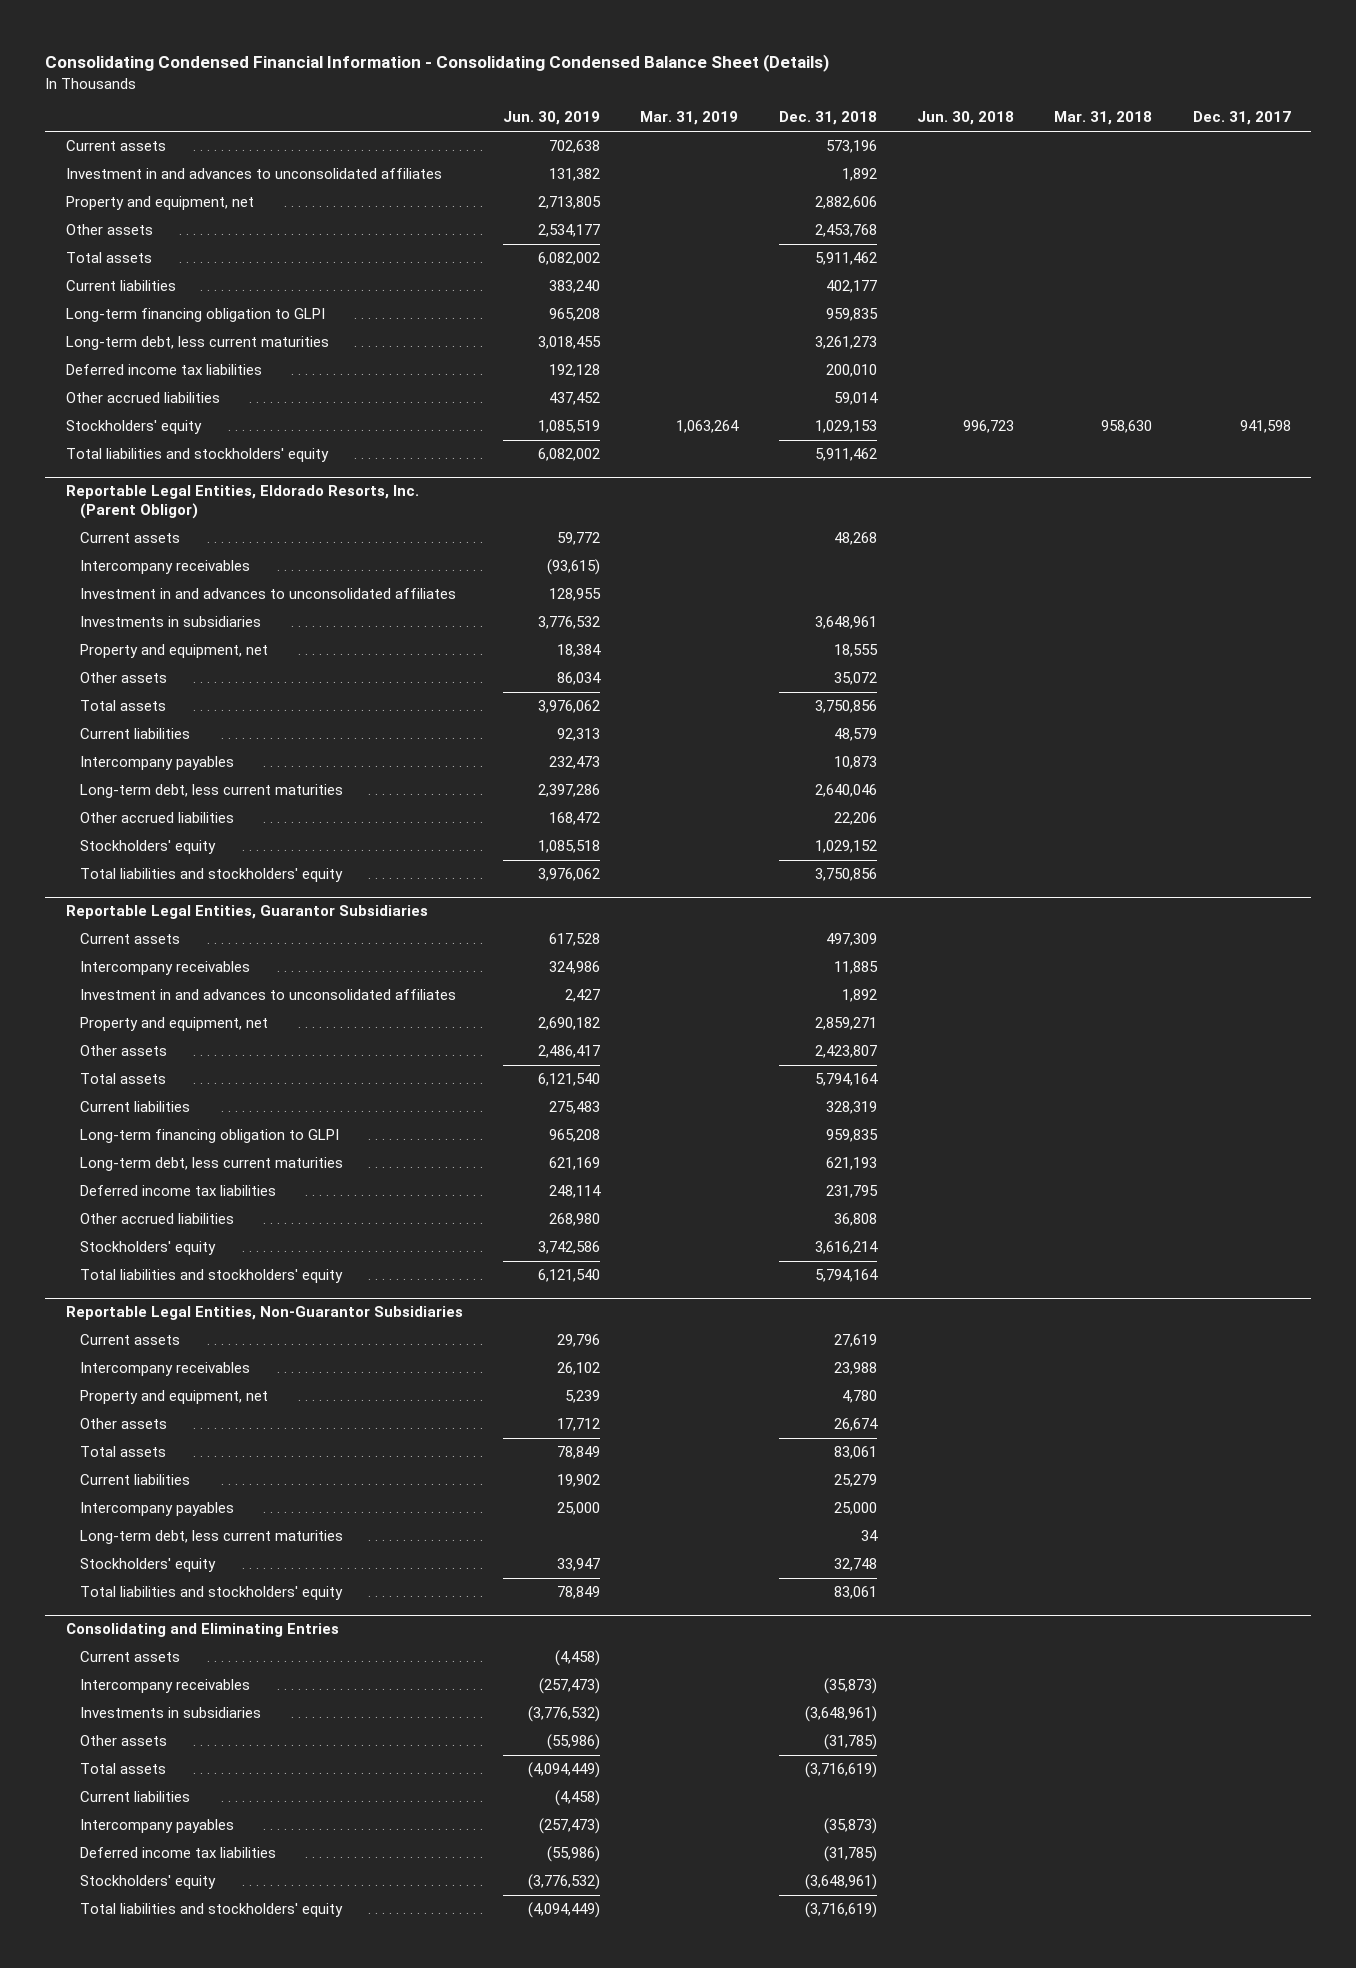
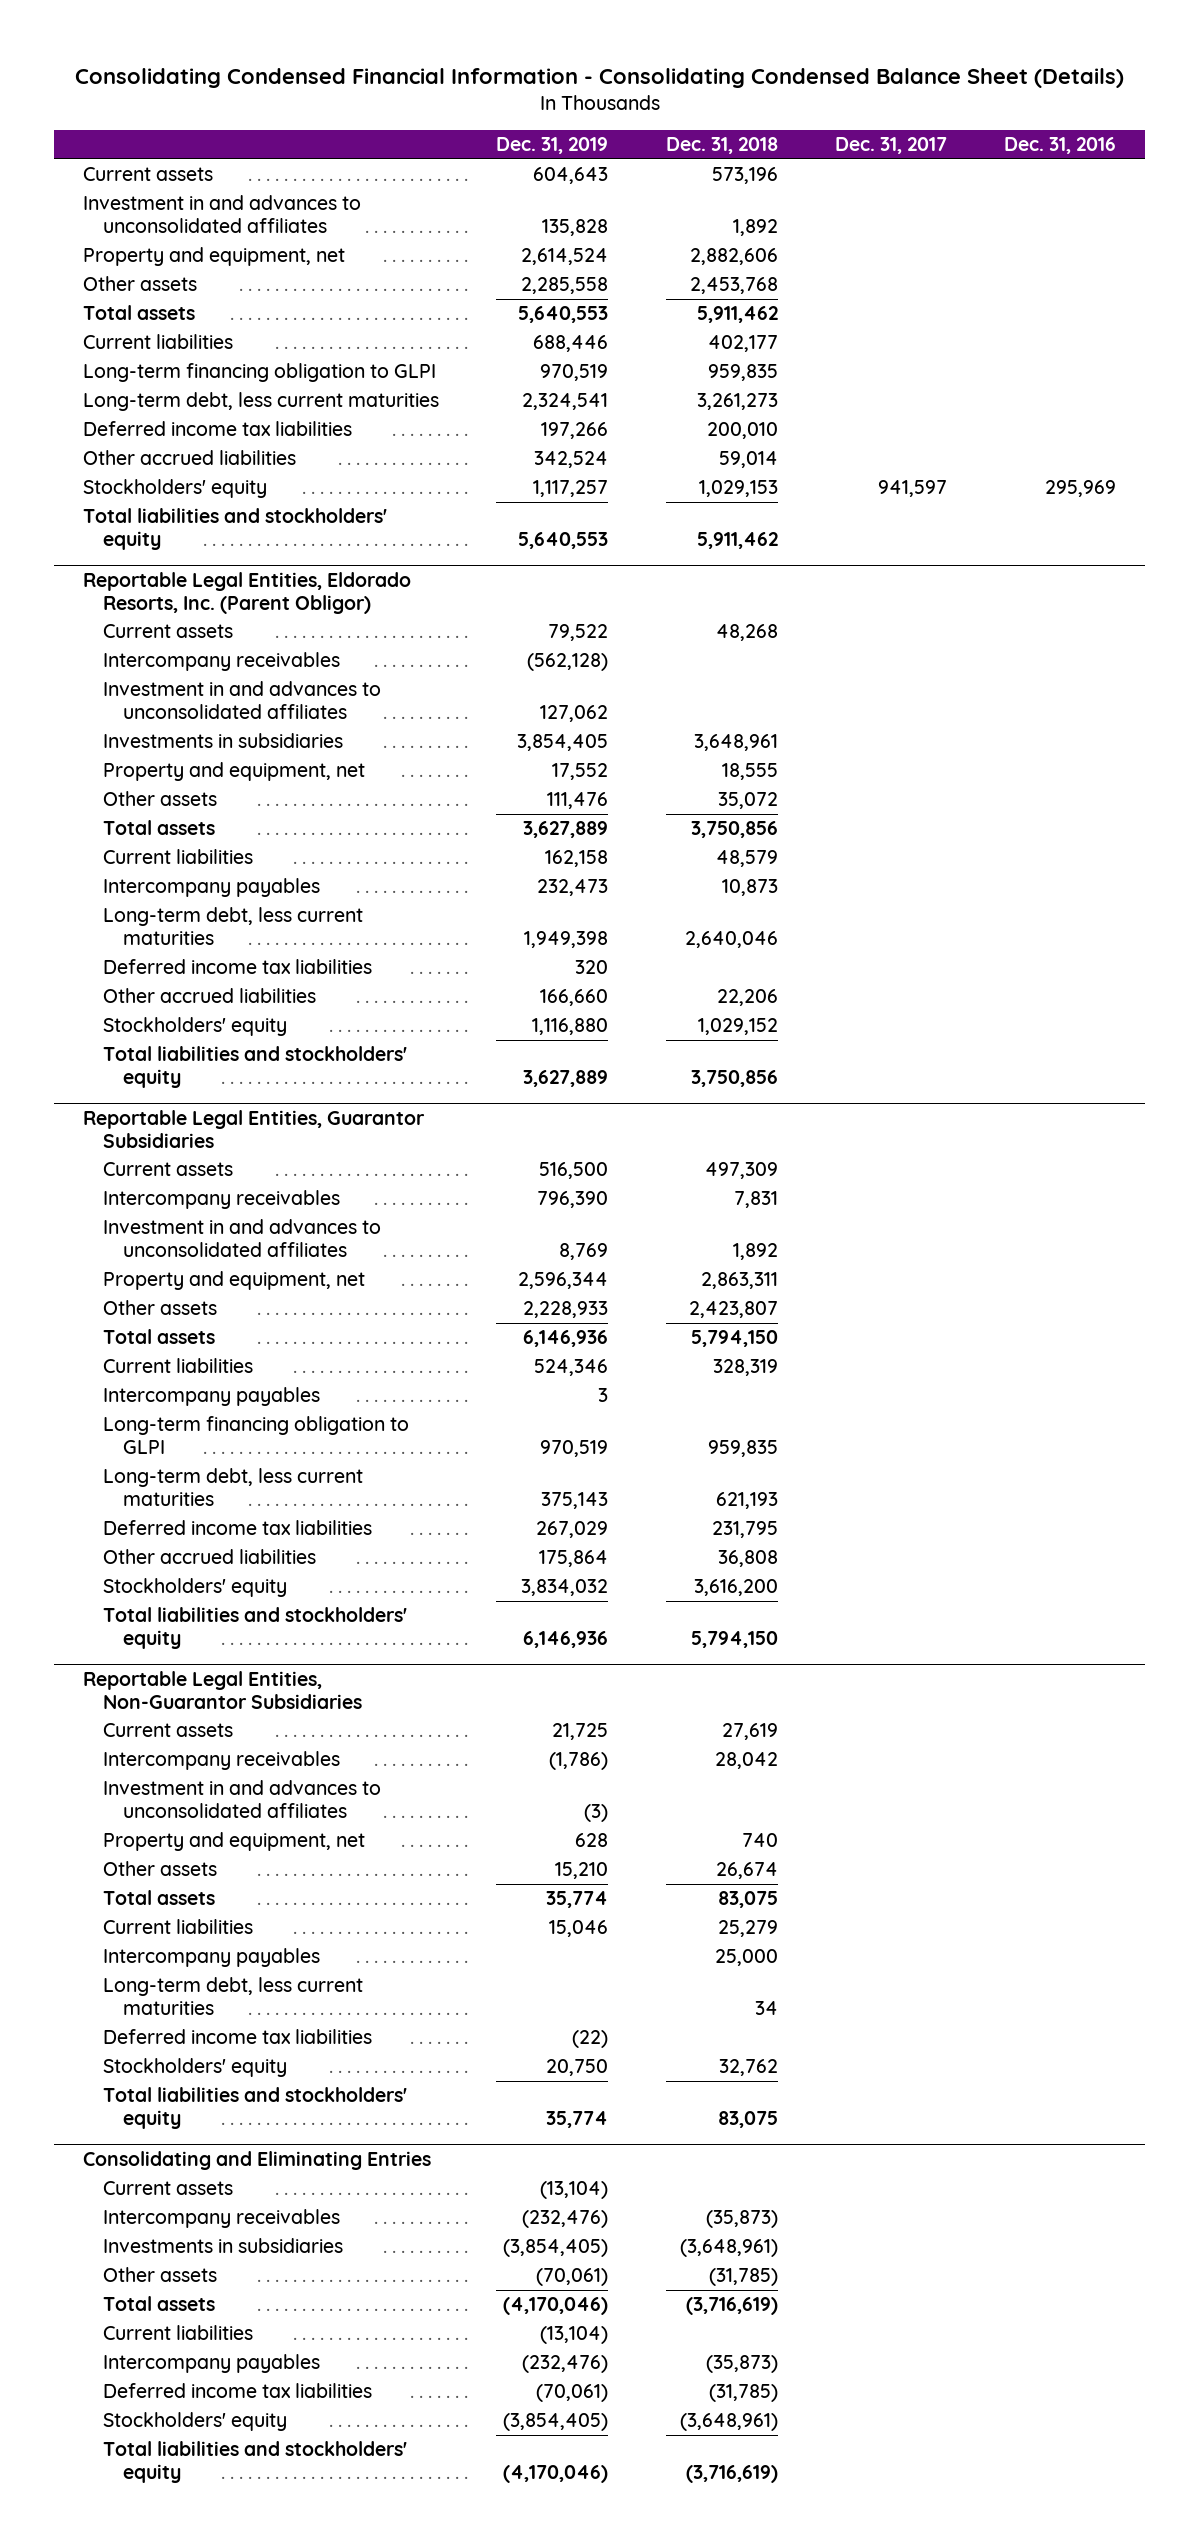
[502,111,600,126] Jun. 30, 2019 -> none
[640,111,739,126] Mar. 31, 2019 -> none
[916,111,1014,126] Jun. 30, 2018 -> none
[1054,111,1153,126] Mar. 31, 2018 -> none
none -> [496,136,609,154] Dec. 31, 2019
none -> [1004,136,1117,154] Dec. 31, 2016
[1239,420,1291,434] 941,598 -> [877,480,947,498] 941,597
none -> [102,959,372,975] Deferred income tax liabilities
[833,961,878,975] 11,885 -> [733,1191,778,1209] 7,831
[814,1017,877,1031] 2,859,271 -> [700,1272,778,1290] 2,863,311
[814,1073,878,1087] 5,794,164 -> [690,1330,778,1348] 5,794,150
none -> [102,1387,320,1407] Intercompany payables
[814,1241,878,1255] 3,616,214 -> [693,1579,778,1597] 3,616,200
[814,1269,878,1283] 5,794,164 -> [690,1631,778,1649] 5,794,150
[833,1362,877,1376] 23,988 -> [714,1752,778,1770] 28,042
none -> [102,1780,381,1819] Investment in and advances to unconsolidated affiliates
[841,1390,877,1404] 4,780 -> [741,1833,778,1848] 740
[833,1446,877,1460] 83,061 -> [717,1891,778,1909] 83,075
none -> [102,2029,372,2045] Deferred income tax liabilities
[833,1558,877,1572] 32,748 -> [718,2059,778,2077] 32,762
[833,1586,877,1600] 83,061 -> [717,2111,778,2129] 83,075

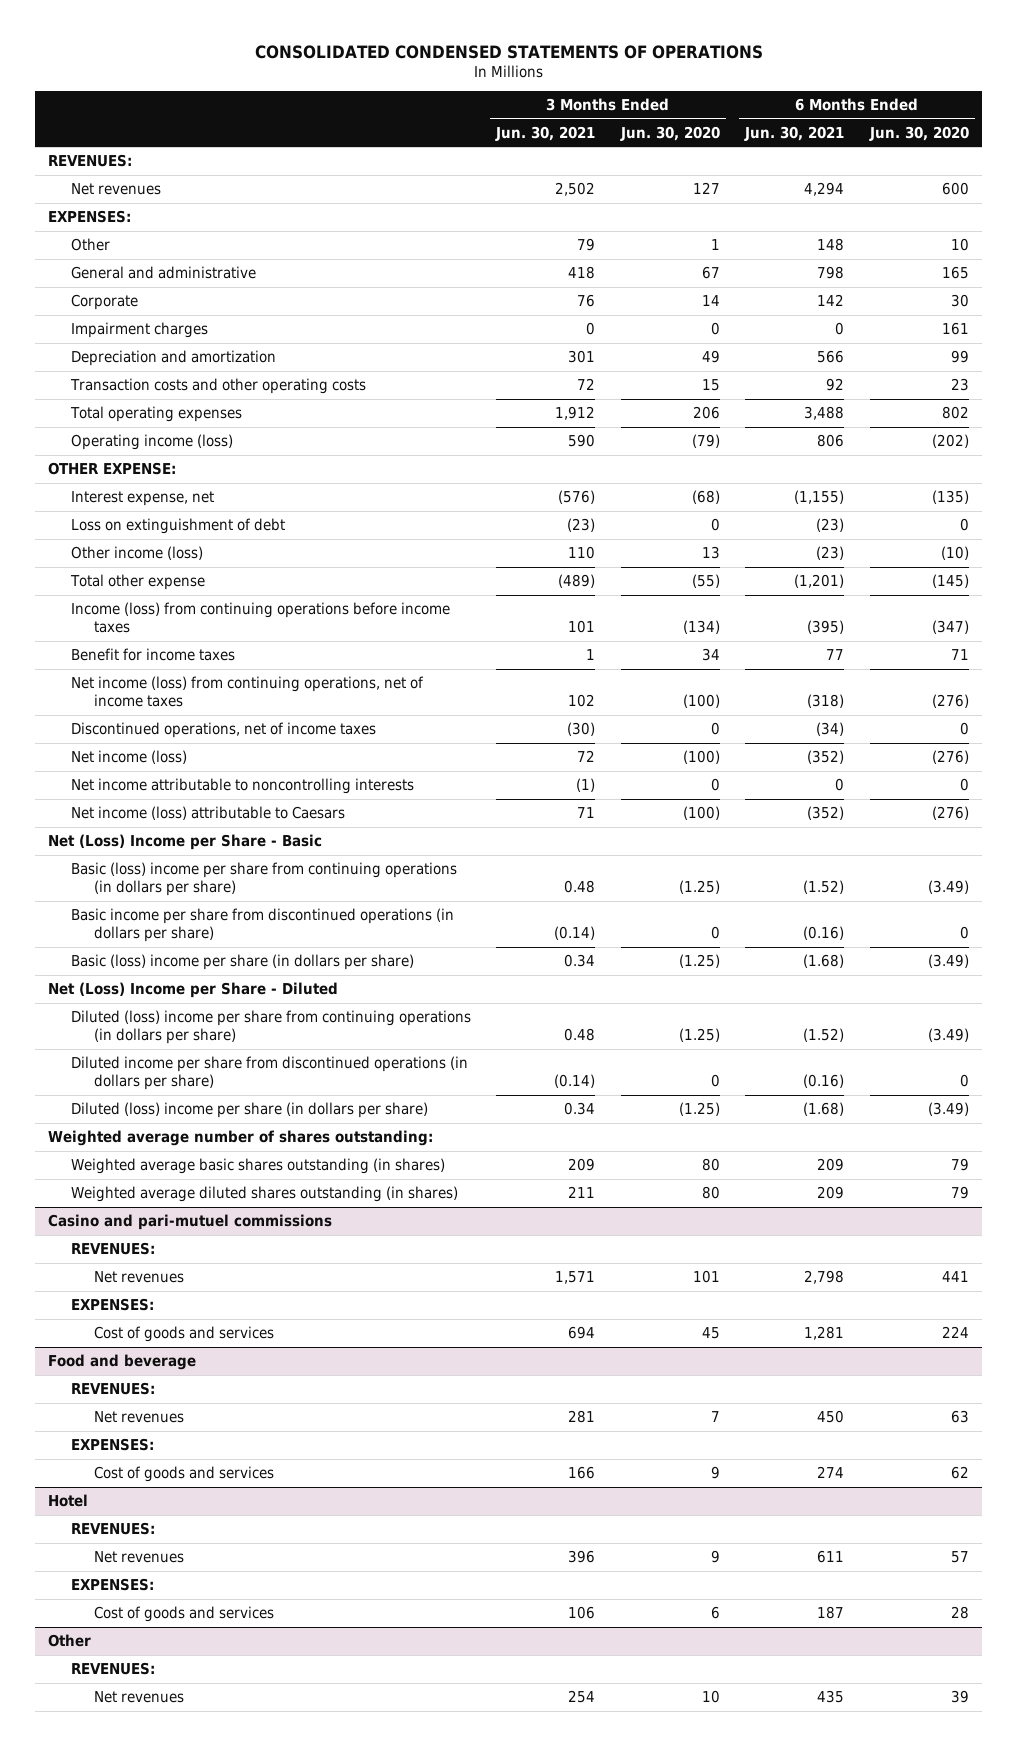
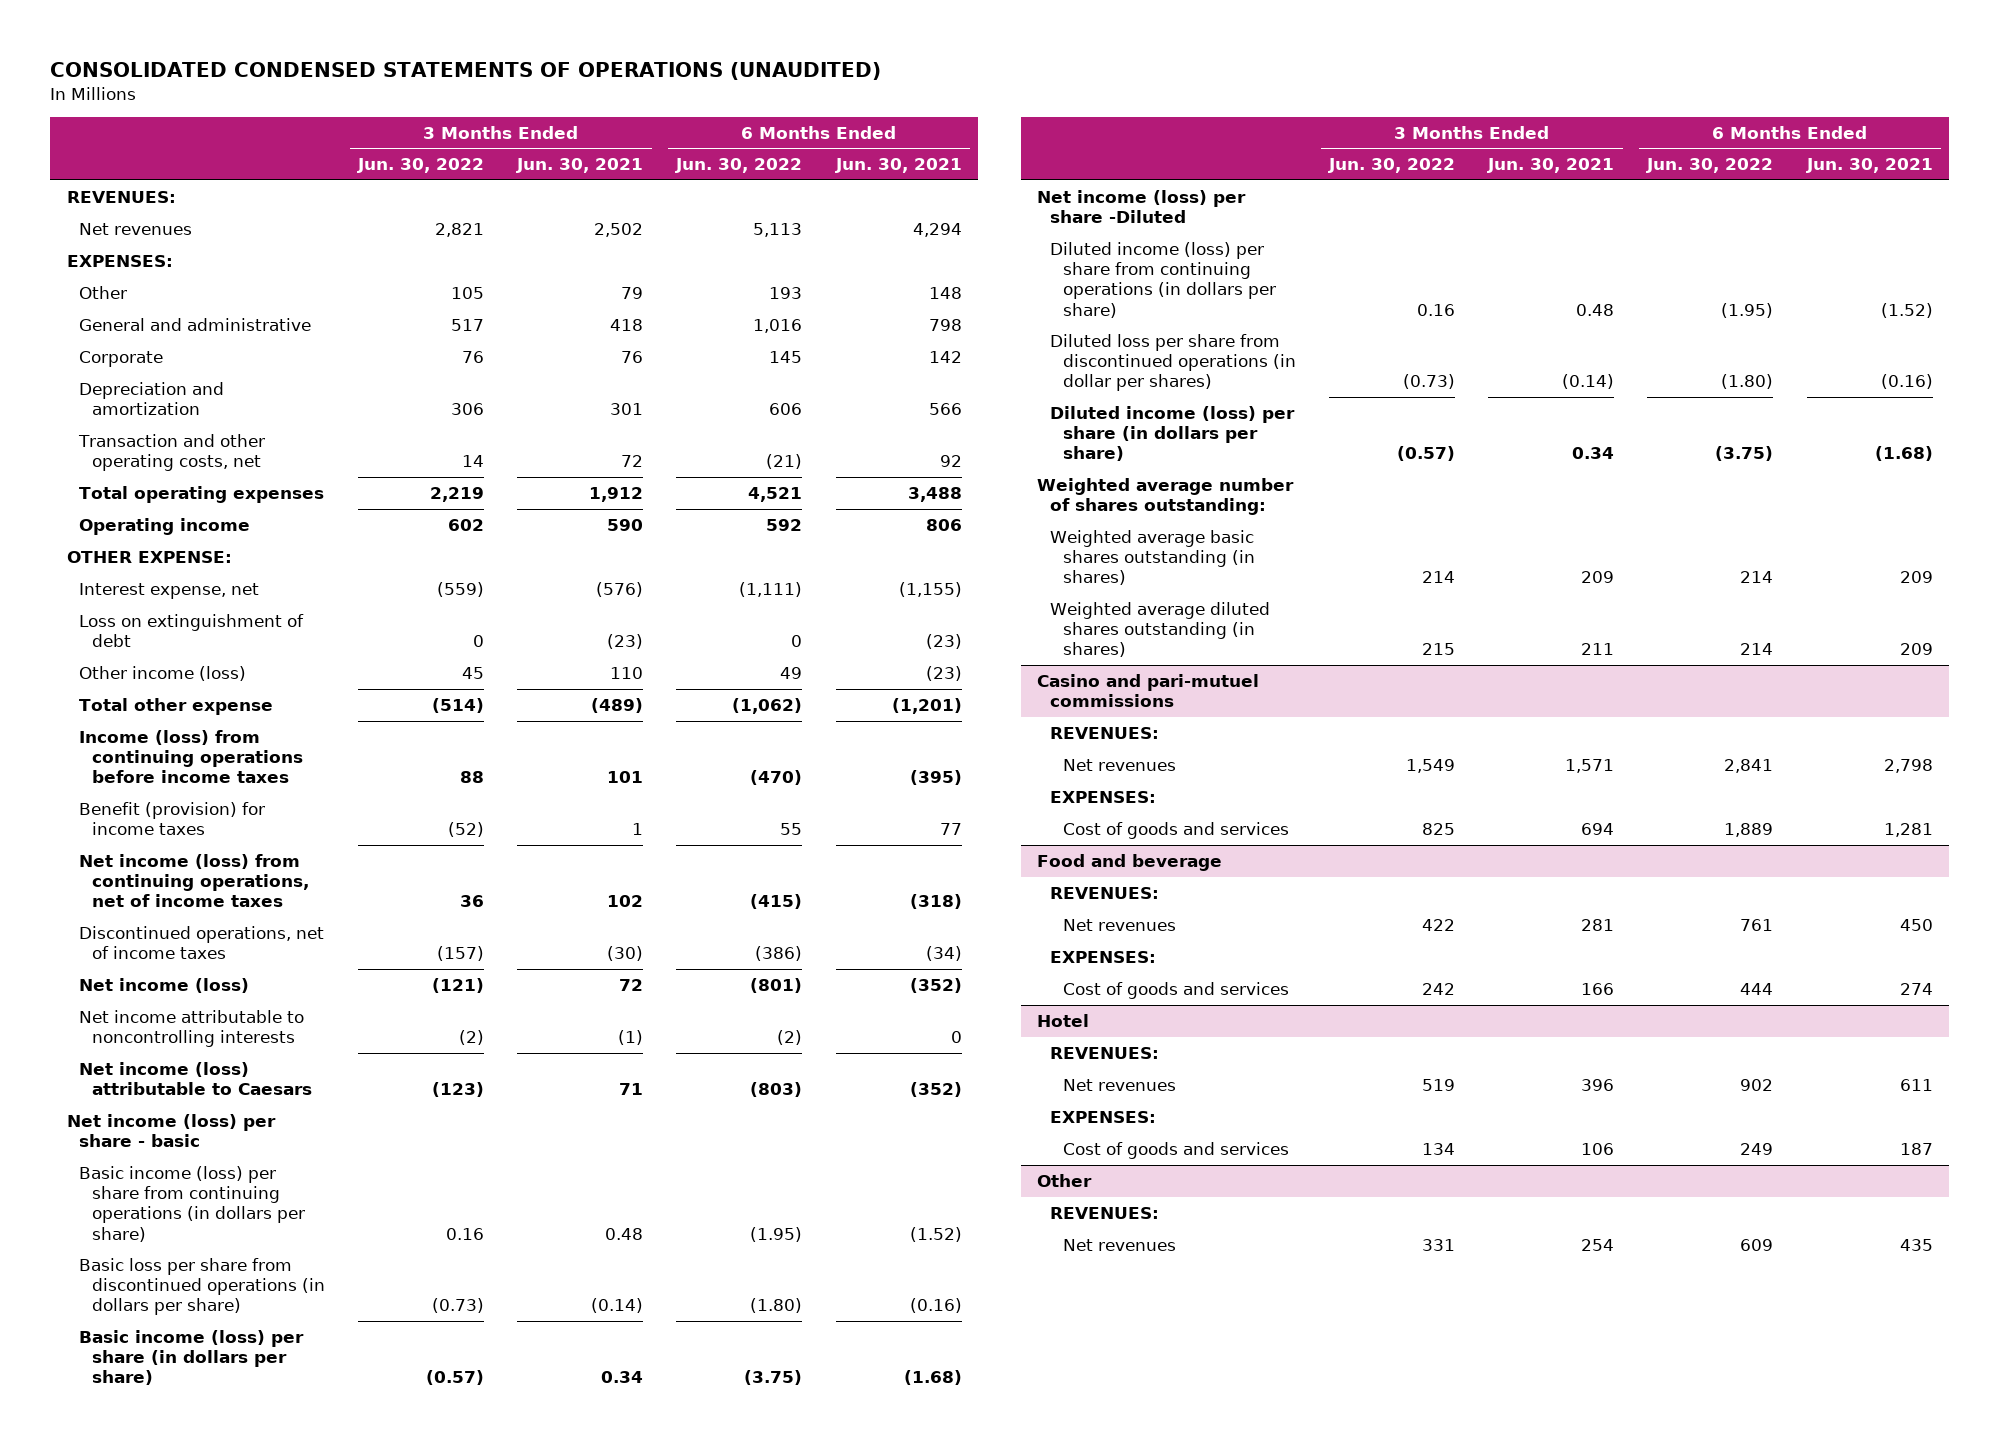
[254,44,763,59] CONSOLIDATED CONDENSED STATEMENTS OF OPERATIONS -> [49,61,881,80] CONSOLIDATED CONDENSED STATEMENTS OF OPERATIONS (UNAUDITED)
[619,125,720,141] Jun. 30, 2020 -> none
[868,125,969,141] Jun. 30, 2020 -> none
none -> [357,158,485,174] Jun. 30, 2022
none -> [675,158,803,174] Jun. 30, 2022
[70,322,208,339] Impairment charges -> none
[69,378,366,395] Transaction costs and other operating costs -> [78,434,266,472] Transaction and other operating costs, net
[70,434,233,451] Operating income (loss) -> [79,518,251,536] Operating income
[70,648,235,662] Benefit for income taxes -> [79,802,266,836] Benefit (provision) for income taxes
[48,834,323,851] Net (Loss) Income per Share - Basic -> [66,1114,276,1148] Net income (loss) per share - basic
[70,862,457,897] Basic (loss) income per share from continuing operations (in dollars per share) -> [79,1166,306,1242] Basic income (loss) per share from continuing operations (in dollars per share)
[70,908,454,943] Basic income per share from discontinued operations (in dollars per share) -> [79,1258,326,1316] Basic loss per share from discontinued operations (in dollars per share)
[70,954,414,971] Basic (loss) income per share (in dollars per share) -> [79,1330,305,1386] Basic income (loss) per share (in dollars per share)
[48,982,339,999] Net (Loss) Income per Share - Diluted -> [1037,190,1247,224] Net income (loss) per share -Diluted
[70,1010,471,1045] Diluted (loss) income per share from continuing operations (in dollars per share) -> [1050,242,1277,318] Diluted income (loss) per share from continuing operations (in dollars per share)
[70,1056,468,1091] Diluted income per share from discontinued operations (in dollars per share) -> [1050,334,1297,392] Diluted loss per share from discontinued operations (in dollar per shares)
[70,1102,428,1119] Diluted (loss) income per share (in dollars per share) -> [1050,406,1296,462] Diluted income (loss) per share (in dollars per share)

